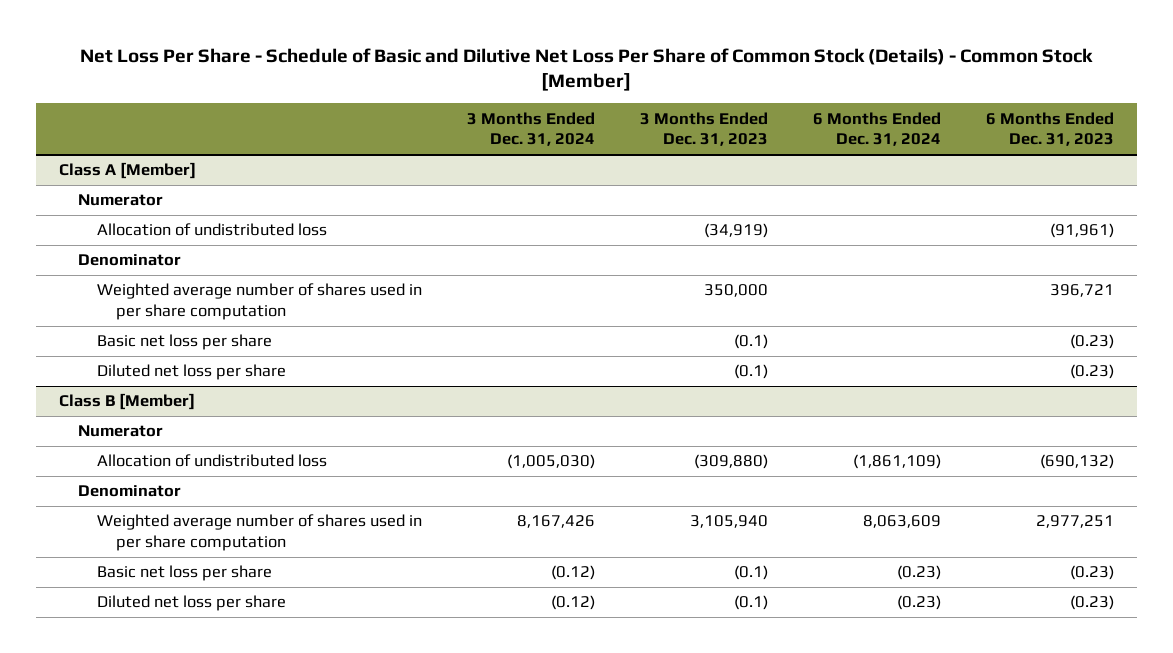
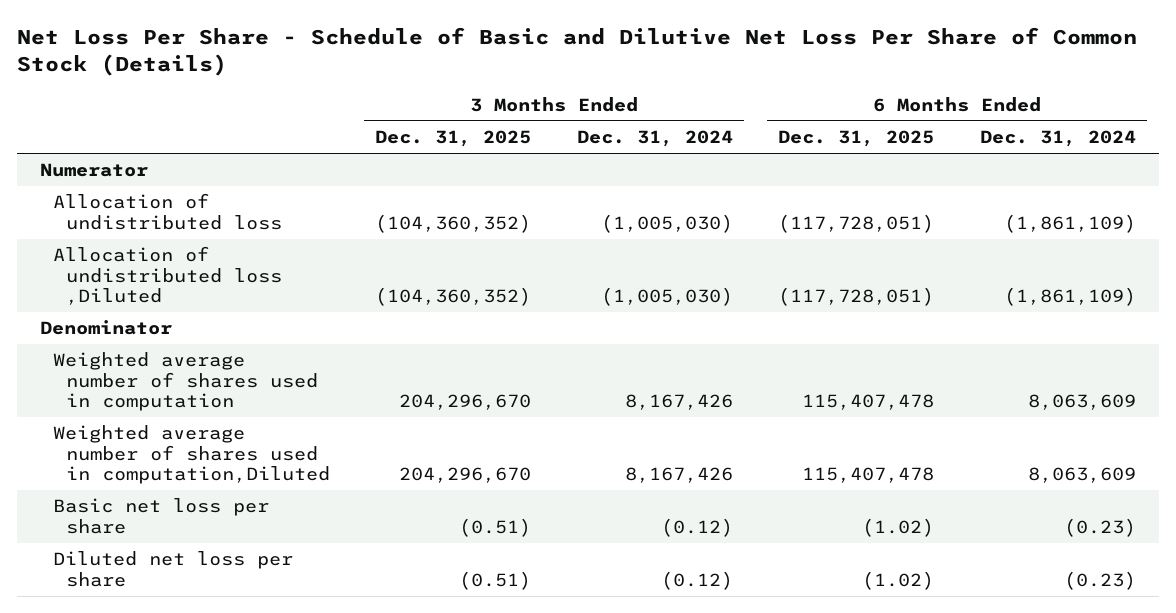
[80,47,1094,91] Net Loss Per Share - Schedule of Basic and Dilutive Net Loss Per Share of Common Stock (Details) - Common Stock [Member] -> [17,26,1138,76] Net Loss Per Share - Schedule of Basic and Dilutive Net Loss Per Share of Common Stock (Details)
[639,111,768,147] 3 Months Ended Dec. 31, 2023 -> none
[985,111,1114,147] 6 Months Ended Dec. 31, 2023 -> none
none -> [375,130,532,148] Dec. 31, 2025
none -> [778,130,935,148] Dec. 31, 2025
[58,162,196,180] Class A [Member] -> none
[77,194,163,207] Numerator -> none
[96,223,327,237] Allocation of undistributed loss -> none
[77,254,181,267] Denominator -> none
[96,283,422,321] Weighted average number of shares used in per share computation -> none
[96,334,272,351] Basic net loss per share -> none
[96,364,286,381] Diluted net loss per share -> none
[58,393,195,411] Class B [Member] -> none
none -> [52,246,282,305] Allocation of undistributed loss ,Diluted
[96,514,422,552] Weighted average number of shares used in per share computation -> [52,352,318,411] Weighted average number of shares used in computation
none -> [52,425,330,484] Weighted average number of shares used in computation,Diluted

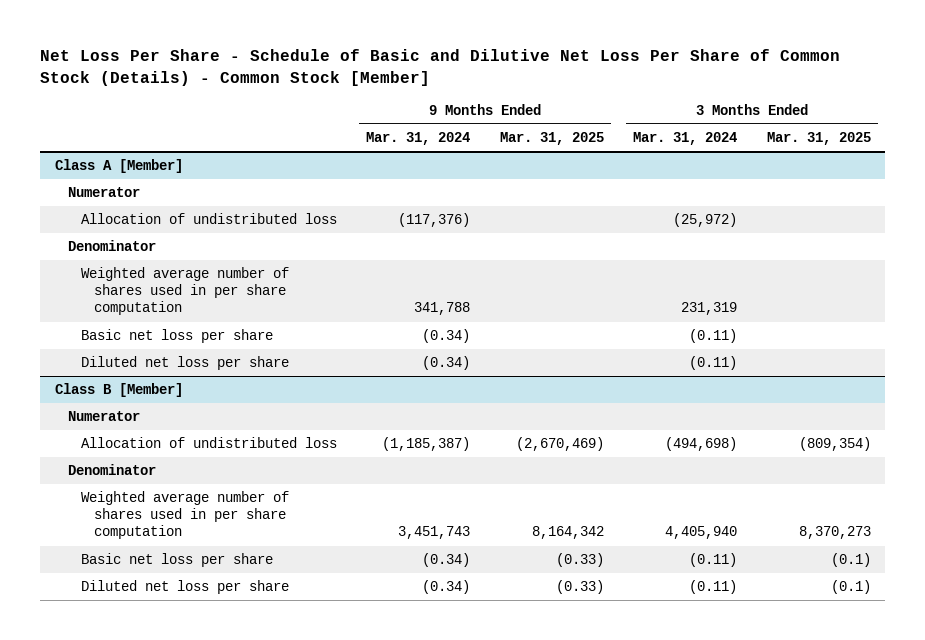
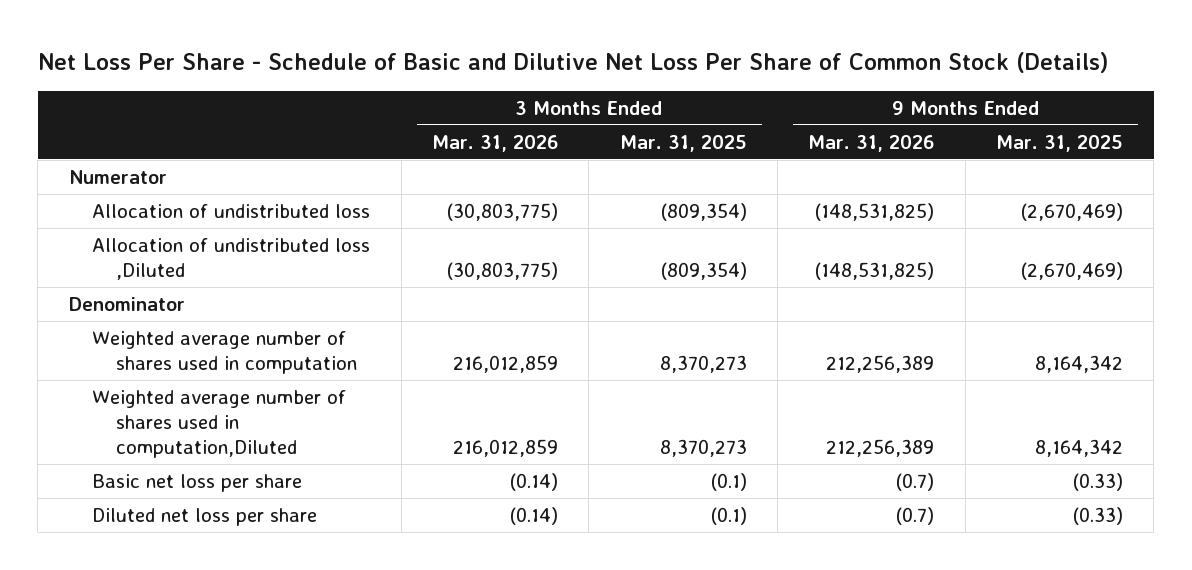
[39,49,840,86] Net Loss Per Share - Schedule of Basic and Dilutive Net Loss Per Share of Common Stock (Details) - Common Stock [Member] -> [37,51,1108,73] Net Loss Per Share - Schedule of Basic and Dilutive Net Loss Per Share of Common Stock (Details)
[366,131,471,145] Mar. 31, 2024 -> none
[633,131,738,145] Mar. 31, 2024 -> none
none -> [432,134,559,152] Mar. 31, 2026
none -> [808,134,935,152] Mar. 31, 2026
[54,159,183,174] Class A [Member] -> none
[67,187,140,198] Numerator -> none
[80,213,337,225] Allocation of undistributed loss -> none
[67,240,156,252] Denominator -> none
[80,267,289,316] Weighted average number of shares used in per share computation -> none
[80,329,273,344] Basic net loss per share -> none
[80,356,289,371] Diluted net loss per share -> none
[54,383,183,398] Class B [Member] -> none
none -> [92,238,371,280] Allocation of undistributed loss ,Diluted
[80,491,289,540] Weighted average number of shares used in per share computation -> [92,331,358,374] Weighted average number of shares used in computation
none -> [92,390,347,458] Weighted average number of shares used in computation,Diluted

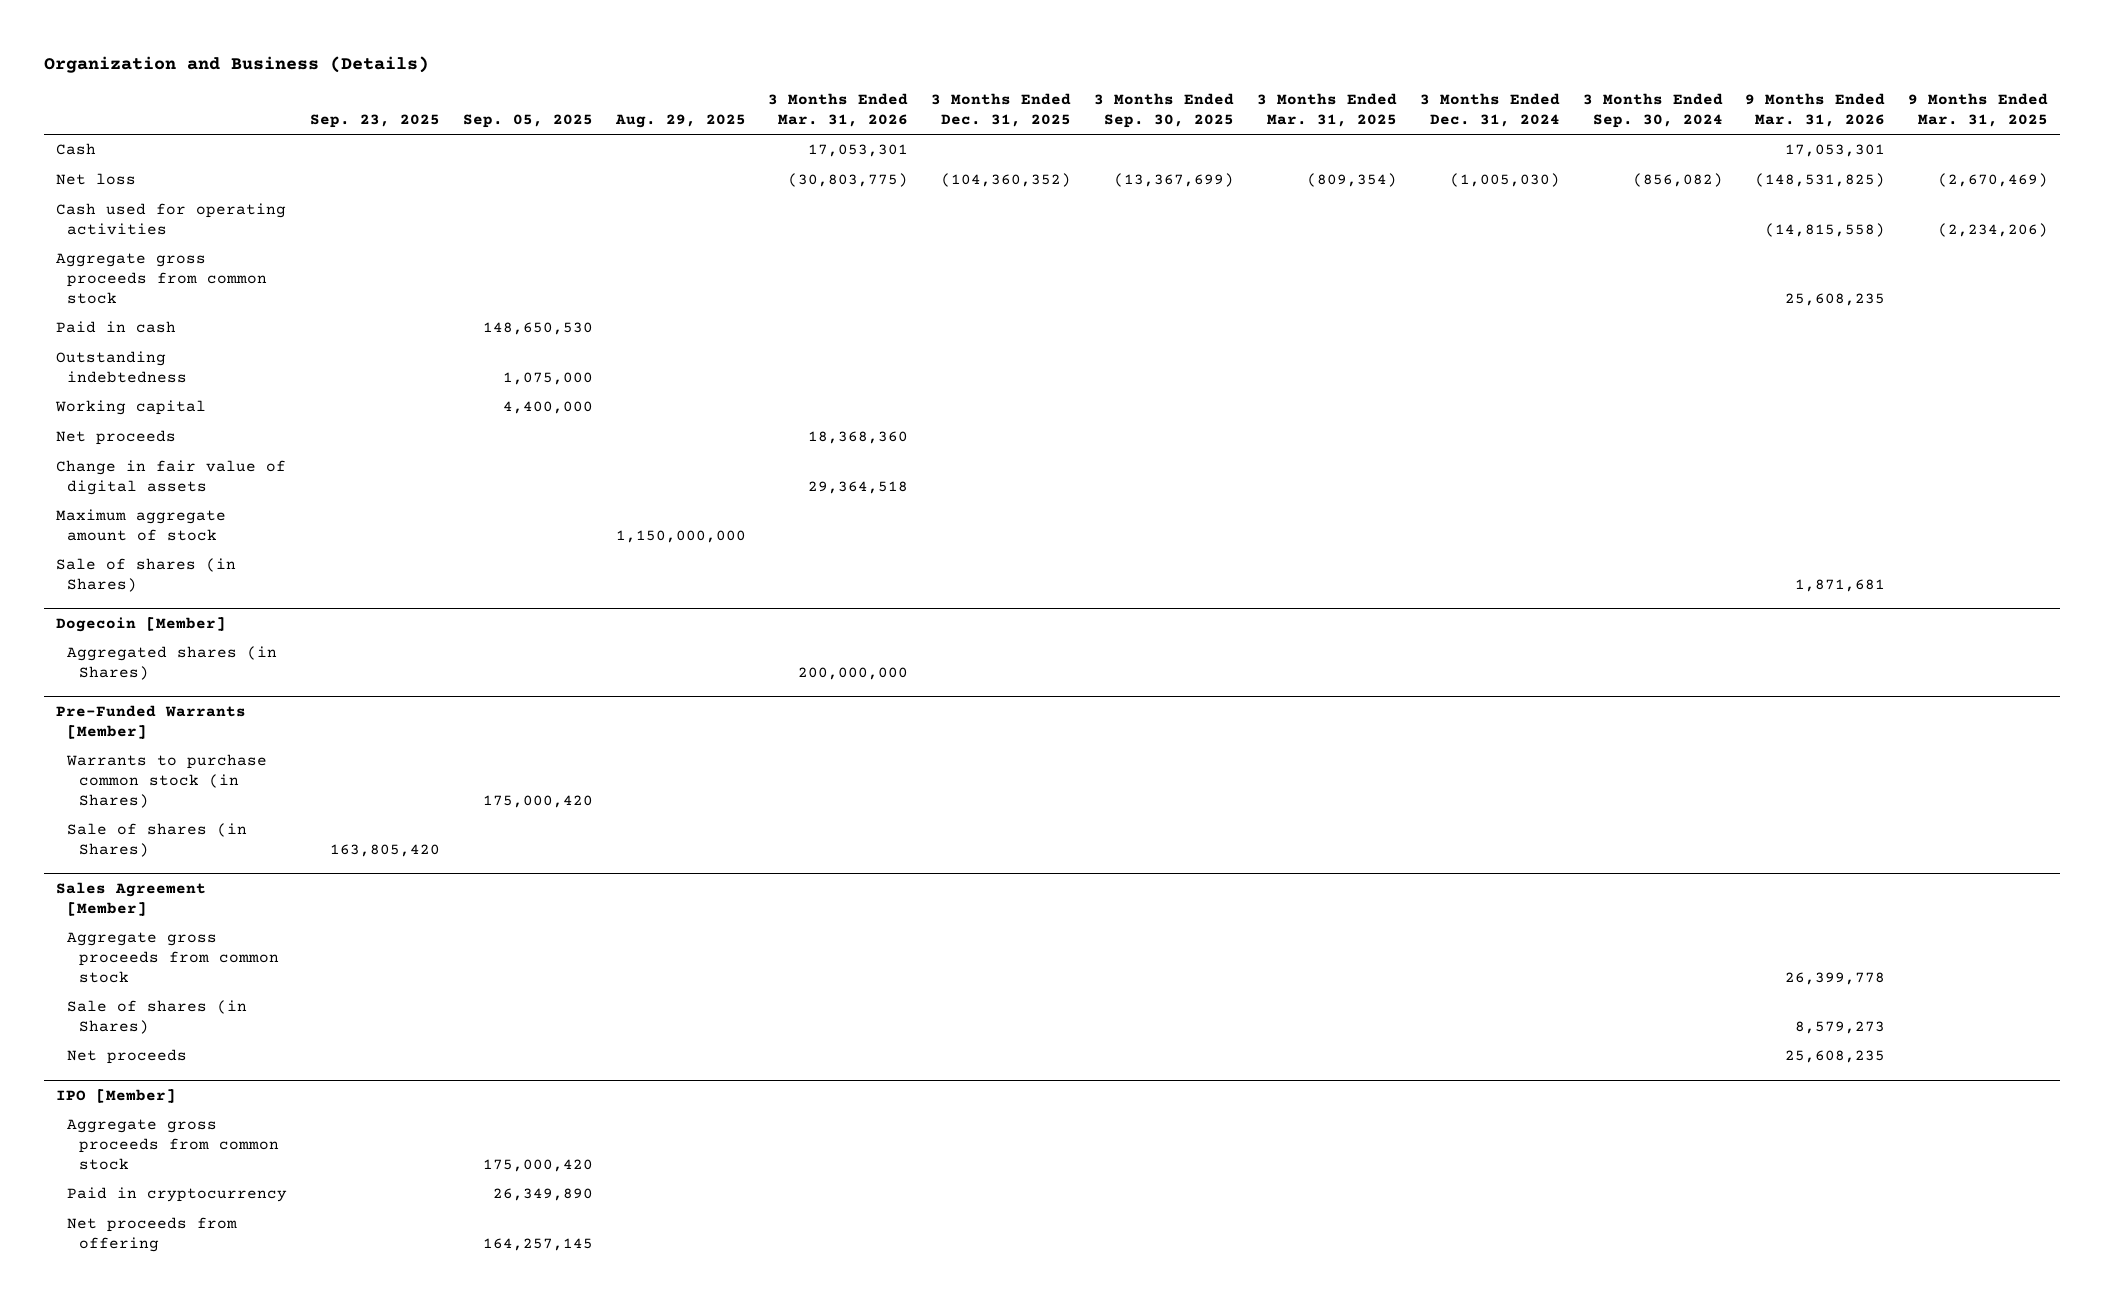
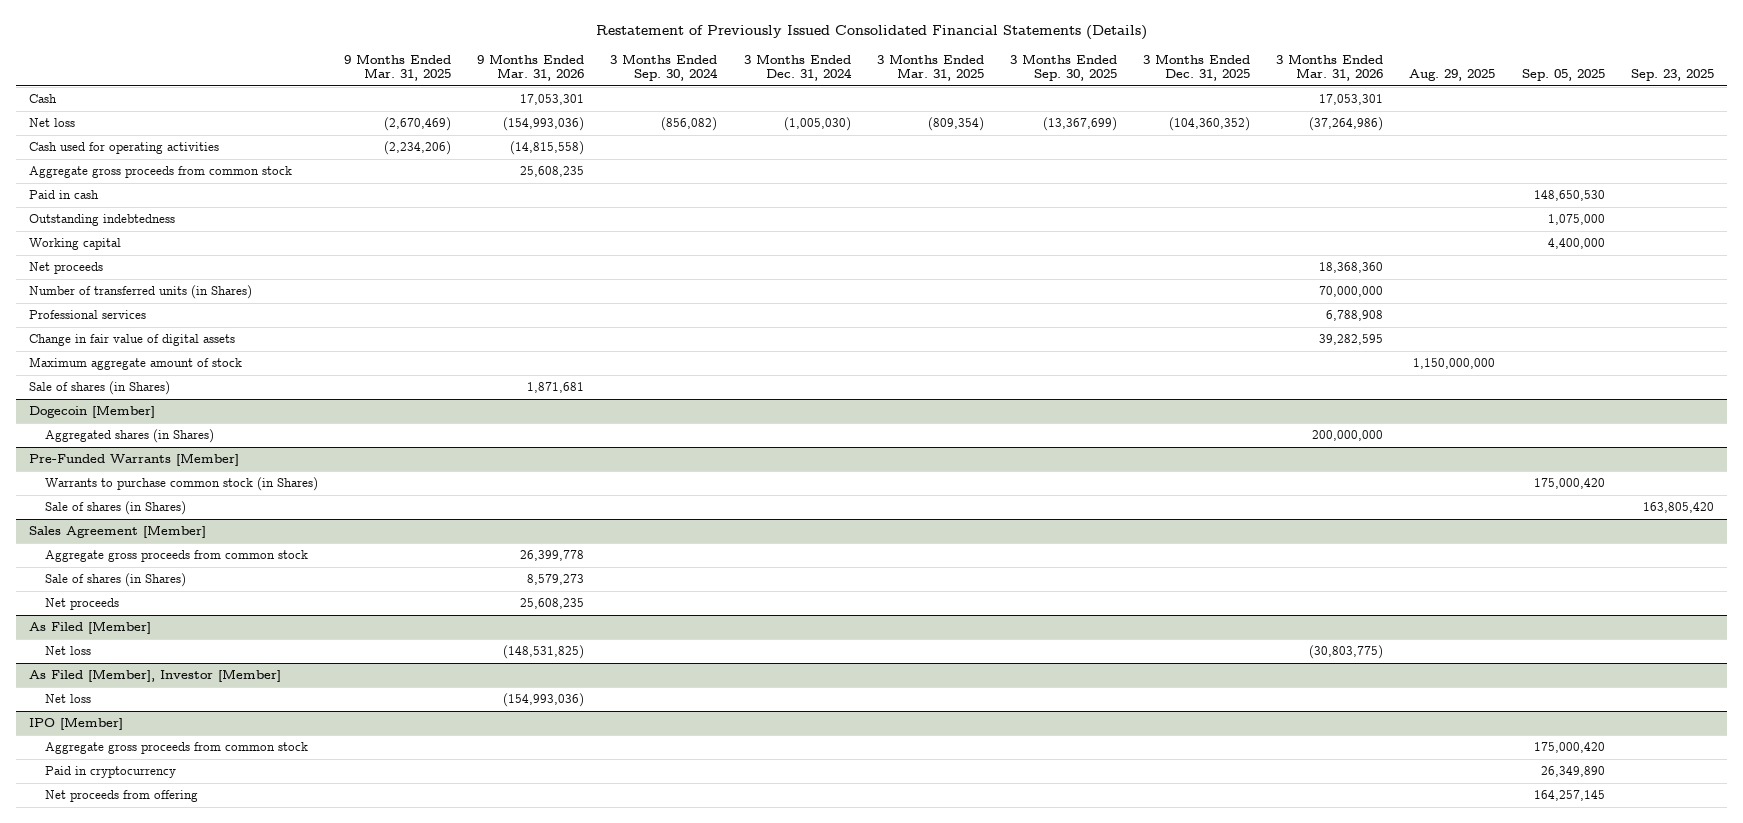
[44,56,430,74] Organization and Business (Details) -> [595,25,1147,41] Restatement of Previously Issued Consolidated Financial Statements (Details)
[788,173,909,188] (30,803,775) -> [1309,117,1384,132] (37,264,986)
[1755,173,1886,188] (148,531,825) -> [503,117,585,132] (154,993,036)
none -> [29,285,253,300] Number of transferred units (in Shares)
none -> [29,310,147,320] Professional services
[808,481,909,495] 29,364,518 -> [1319,334,1384,346] 39,282,595
none -> [29,621,152,635] As Filed [Member]
none -> [44,646,91,656] Net loss
none -> [29,669,282,683] As Filed [Member], Investor [Member]
none -> [44,694,91,704] Net loss

